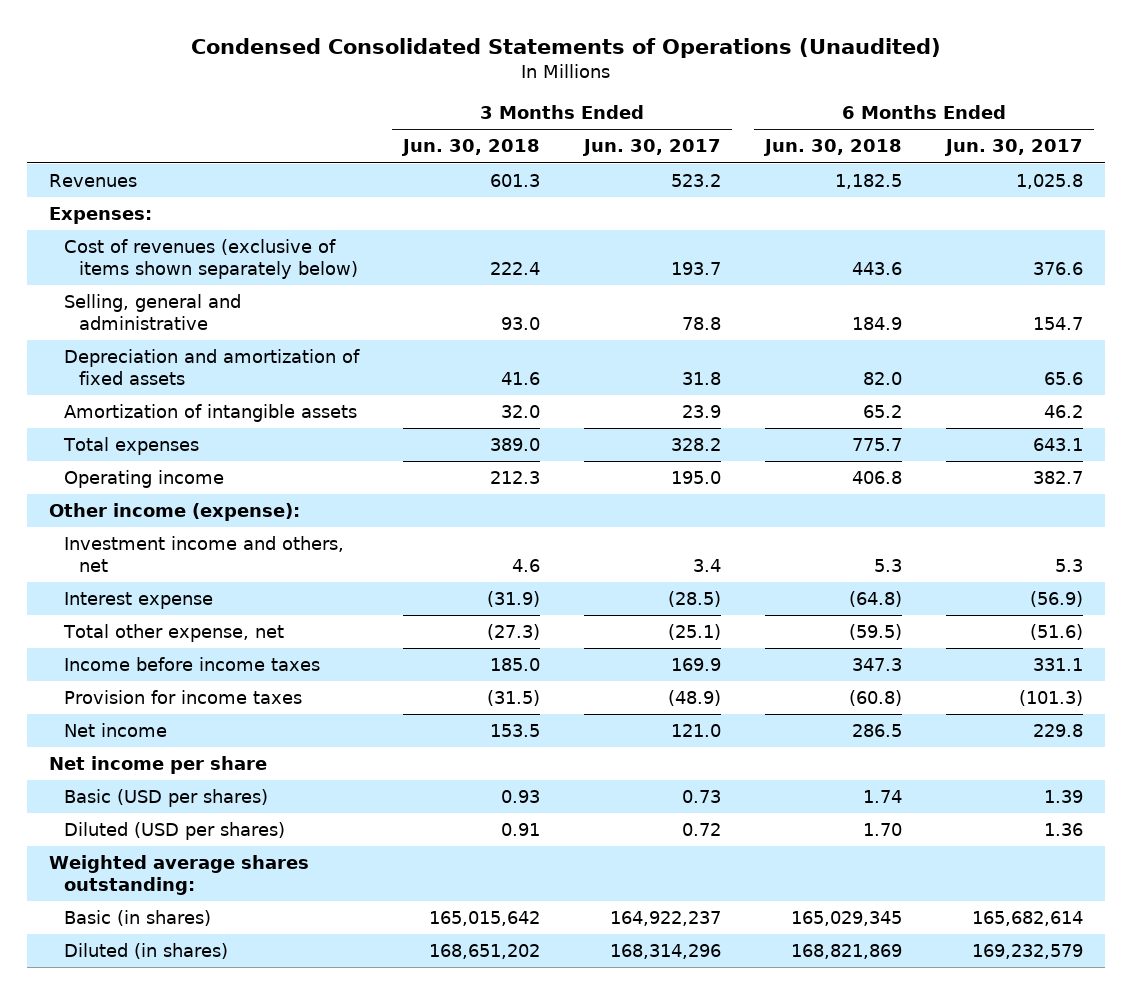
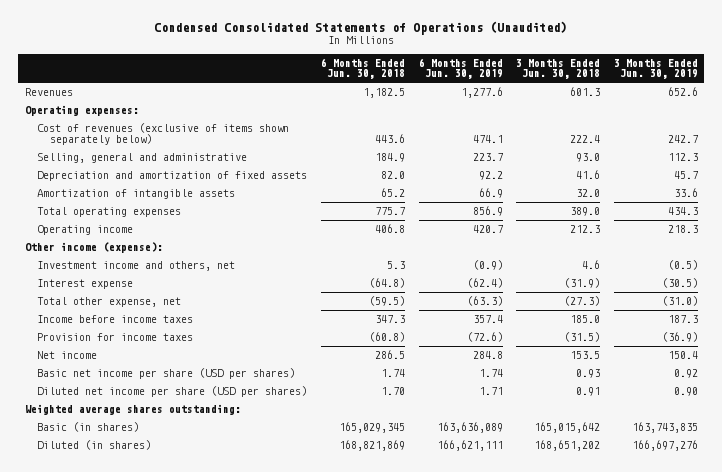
[582,139,722,157] Jun. 30, 2017 -> none
[943,139,1083,157] Jun. 30, 2017 -> none
none -> [418,57,503,80] 6 Months Ended Jun. 30, 2019
none -> [613,58,698,80] 3 Months Ended Jun. 30, 2019
[48,207,152,225] Expenses: -> [24,105,139,117] Operating expenses:
[63,437,200,456] Total expenses -> [37,207,182,218] Total operating expenses
[48,756,267,775] Net income per share -> none
[64,789,269,808] Basic (USD per shares) -> [37,368,296,380] Basic net income per share (USD per shares)
[64,822,286,841] Diluted (USD per shares) -> [37,386,308,398] Diluted net income per share (USD per shares)

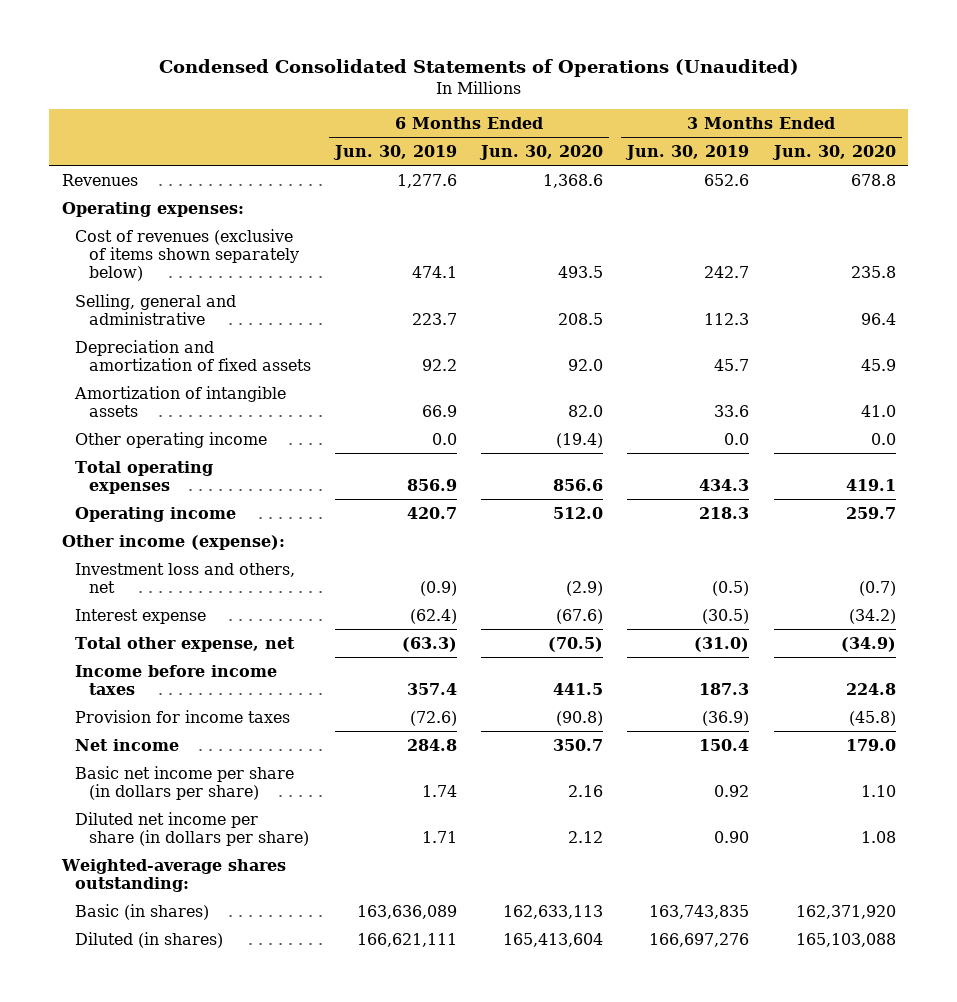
[320,57,405,80] 6 Months Ended Jun. 30, 2018 -> none
[516,58,601,80] 3 Months Ended Jun. 30, 2018 -> none
none -> [479,144,604,160] Jun. 30, 2020
none -> [771,144,896,160] Jun. 30, 2020
none -> [75,431,268,448] Other operating income
[37,261,236,272] Investment income and others, net -> [75,562,296,593] Investment loss and others, net
[37,368,296,380] Basic net income per share (USD per shares) -> [75,765,295,800] Basic net income per share (in dollars per share)
[37,386,308,398] Diluted net income per share (USD per shares) -> [75,811,309,846] Diluted net income per share (in dollars per share)
[24,404,241,416] Weighted average shares outstanding: -> [60,858,286,892] Weighted-average shares outstanding:

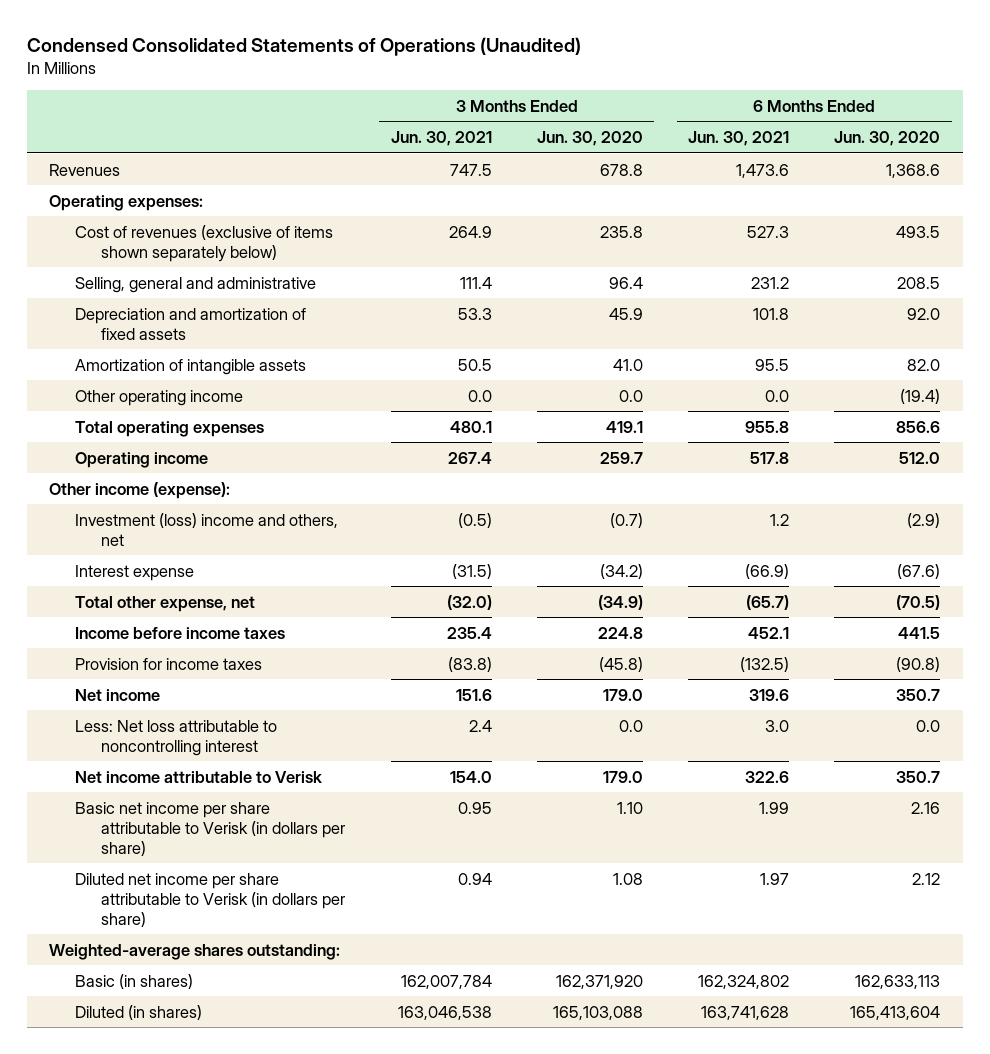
[333,144,458,160] Jun. 30, 2019 -> none
[625,144,750,160] Jun. 30, 2019 -> none
none -> [390,131,492,147] Jun. 30, 2021
none -> [688,131,790,147] Jun. 30, 2021
[75,562,296,593] Investment loss and others, net -> [75,512,339,546] Investment (loss) income and others, net
none -> [75,719,278,756] Less: Net loss attributable to noncontrolling interest
none -> [75,770,323,783] Net income attributable to Verisk
[75,765,295,800] Basic net income per share (in dollars per share) -> [75,801,346,856] Basic net income per share attributable to Verisk (in dollars per share)
[75,811,309,846] Diluted net income per share (in dollars per share) -> [75,872,346,927] Diluted net income per share attributable to Verisk (in dollars per share)

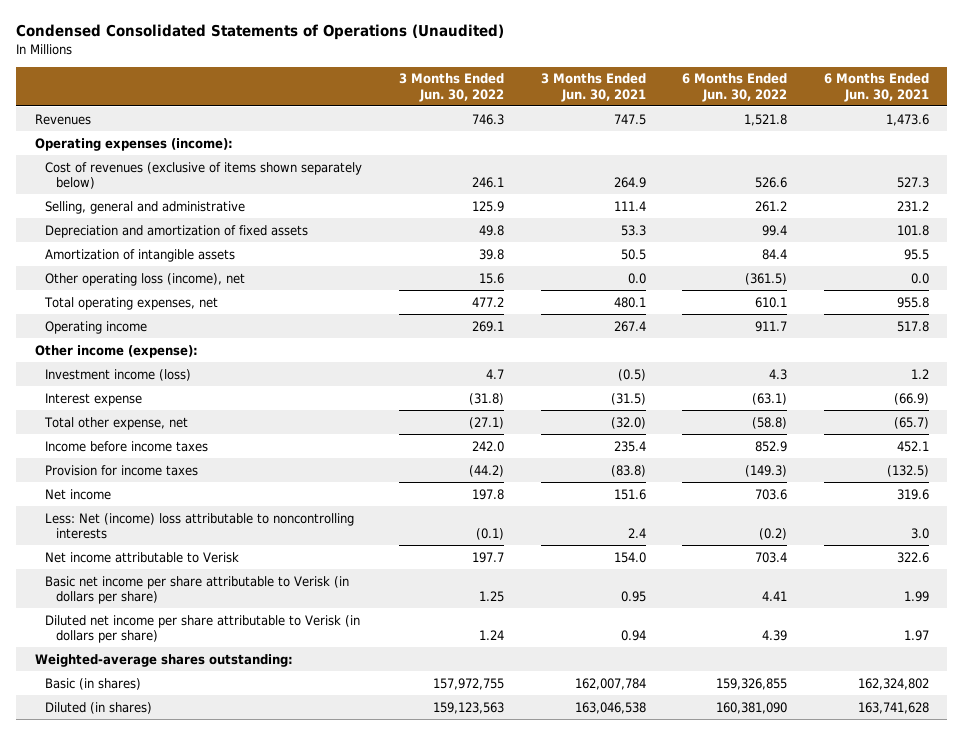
[536,131,643,147] Jun. 30, 2020 -> none
[834,131,941,147] Jun. 30, 2020 -> none
none -> [399,73,505,102] 3 Months Ended Jun. 30, 2022
none -> [682,73,788,102] 6 Months Ended Jun. 30, 2022
[49,194,204,211] Operating expenses: -> [34,137,233,151] Operating expenses (income):
[75,389,244,406] Other operating income -> [45,272,246,286] Other operating loss (income), net
[75,420,265,437] Total operating expenses -> [44,296,219,310] Total operating expenses, net
[75,512,339,546] Investment (loss) income and others, net -> [45,368,192,381] Investment income (loss)
[75,719,278,756] Less: Net loss attributable to noncontrolling interest -> [45,512,355,539] Less: Net (income) loss attributable to noncontrolling interests

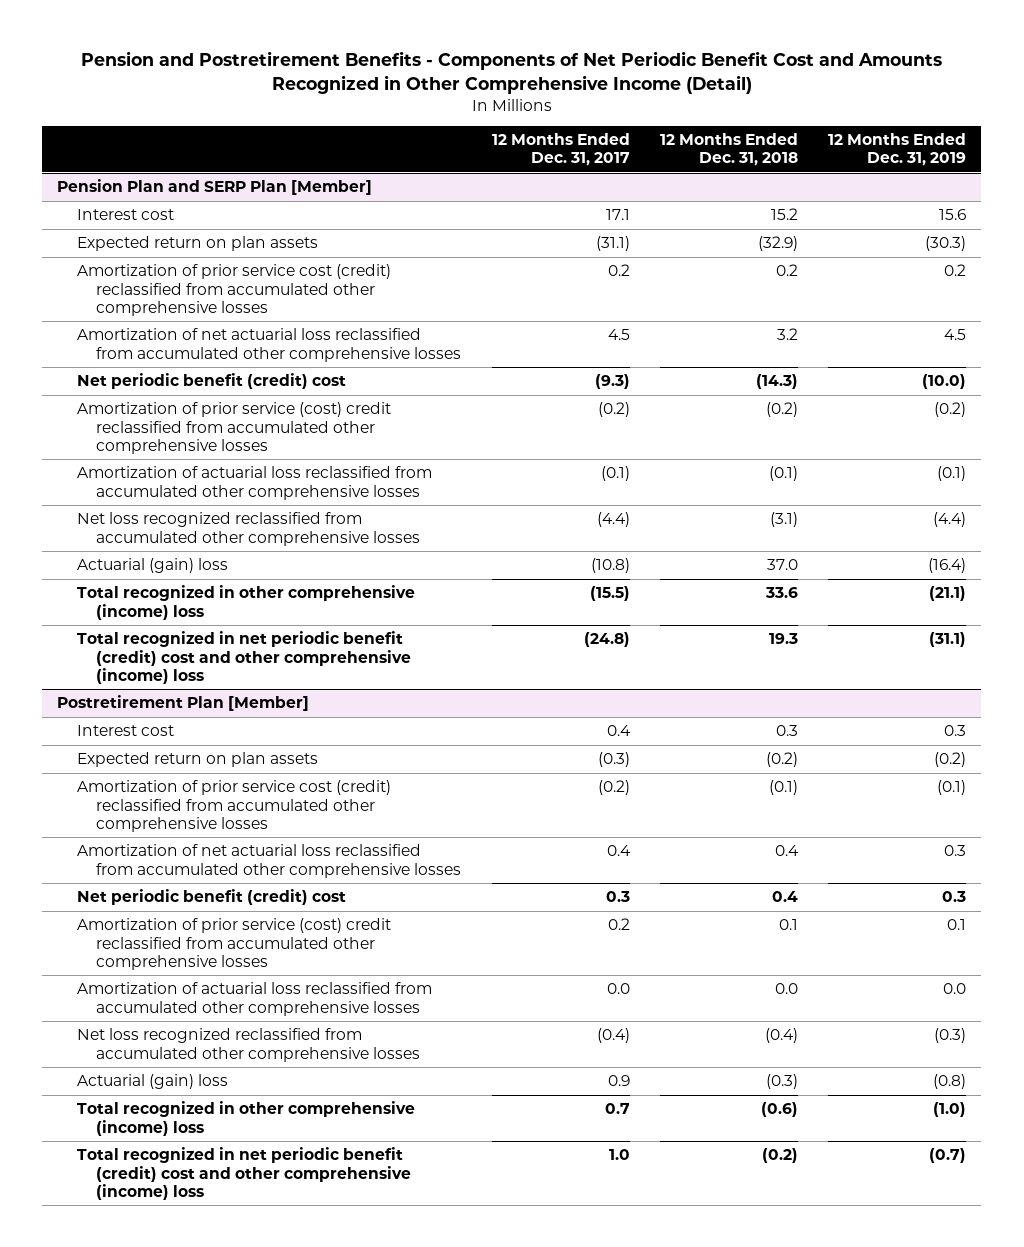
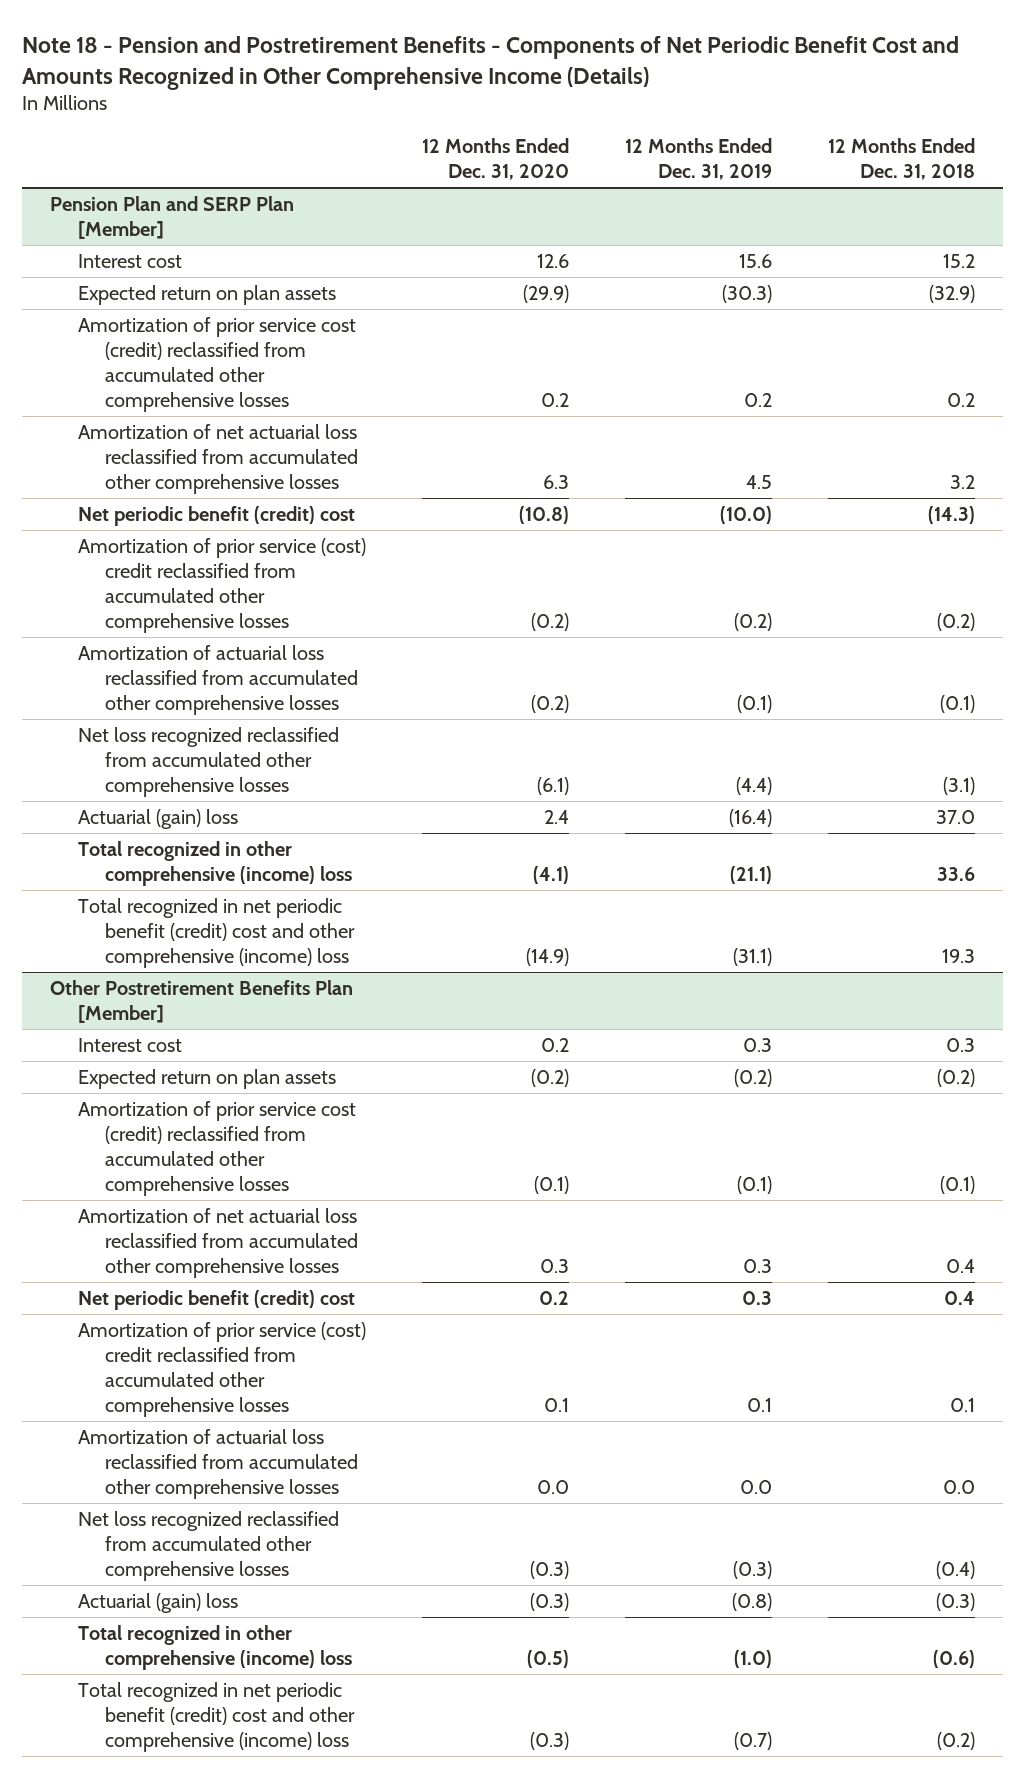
[80,51,942,94] Pension and Postretirement Benefits - Components of Net Periodic Benefit Cost and Amounts Recognized in Other Comprehensive Income (Detail) -> [22,35,960,90] Note 18 - Pension and Postretirement Benefits - Components of Net Periodic Benefit Cost and Amounts Recognized in Other Comprehensive Income (Details)
[491,133,630,167] 12 Months Ended Dec. 31, 2017 -> none
none -> [421,138,569,181] 12 Months Ended Dec. 31, 2020
[57,695,310,712] Postretirement Plan [Member] -> [50,979,354,1023] Other Postretirement Benefits Plan [Member]

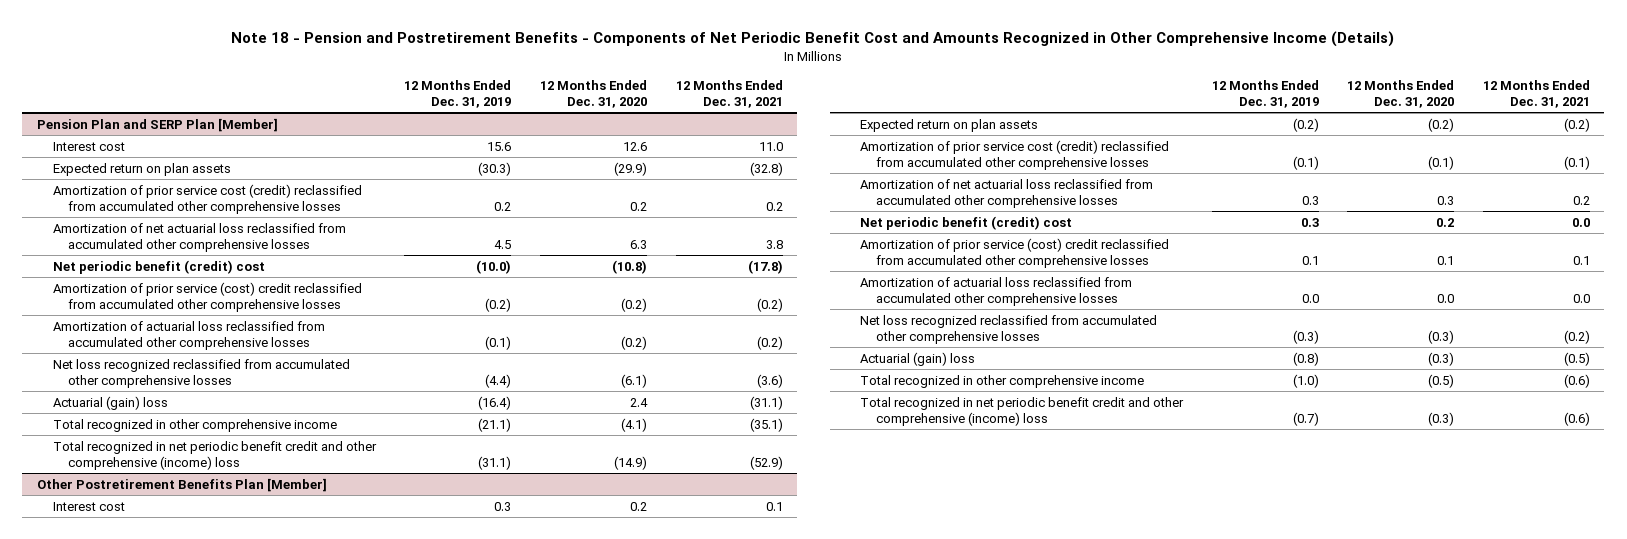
[827,138,975,181] 12 Months Ended Dec. 31, 2018 -> none
none -> [675,79,783,108] 12 Months Ended Dec. 31, 2021
[77,840,352,886] Total recognized in other comprehensive (income) loss -> [52,418,337,432] Total recognized in other comprehensive income
[77,897,355,968] Total recognized in net periodic benefit (credit) cost and other comprehensive (income) loss -> [52,440,377,470] Total recognized in net periodic benefit credit and other comprehensive (income) loss
[77,1624,352,1670] Total recognized in other comprehensive (income) loss -> [860,374,1145,388] Total recognized in other comprehensive income
[77,1681,355,1752] Total recognized in net periodic benefit (credit) cost and other comprehensive (income) loss -> [860,396,1185,426] Total recognized in net periodic benefit credit and other comprehensive (income) loss

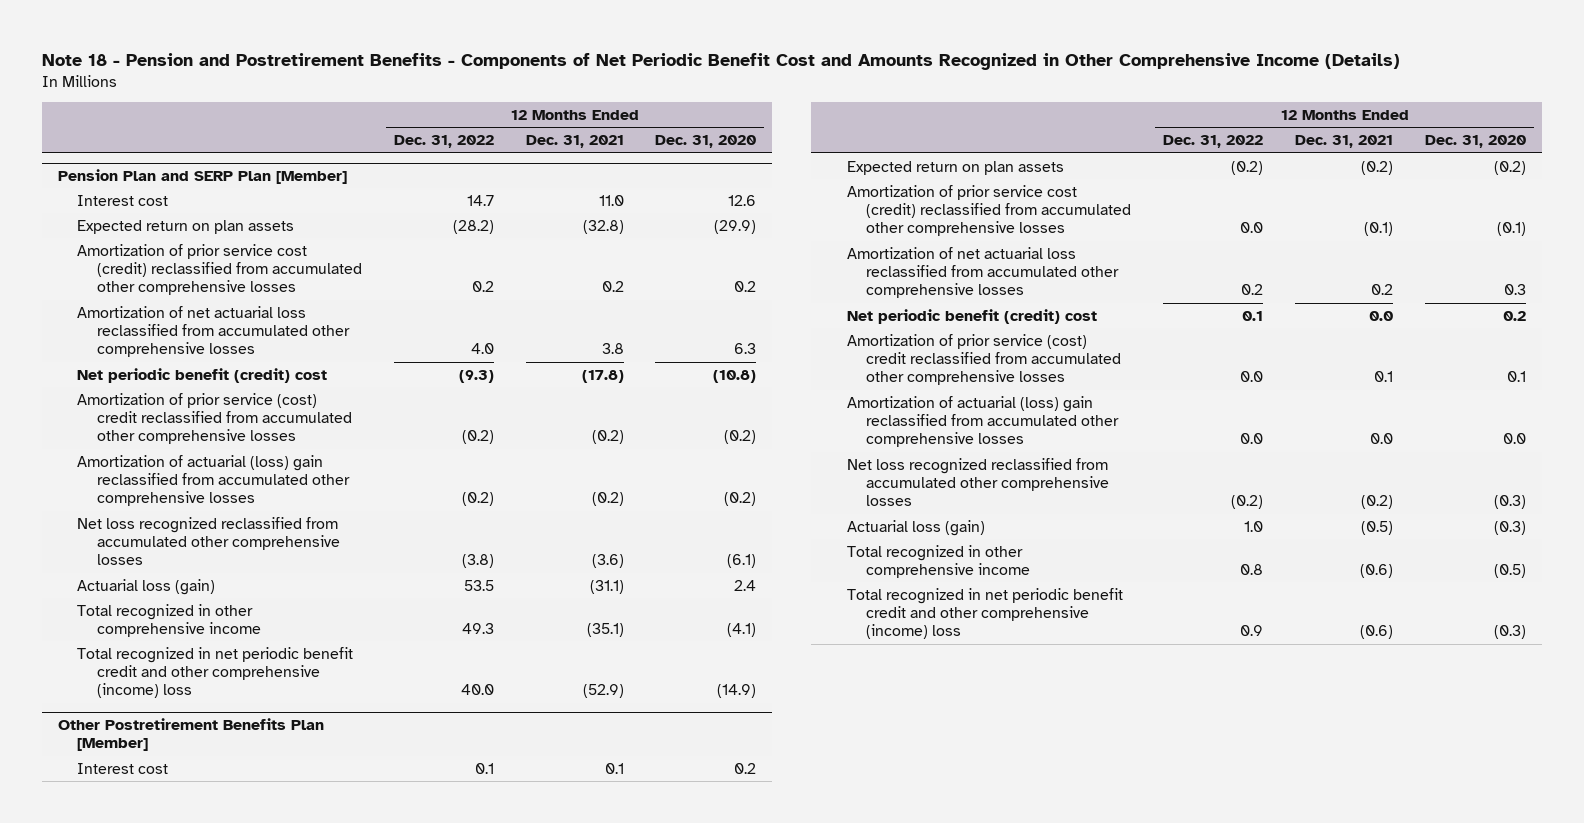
[404,79,512,108] 12 Months Ended Dec. 31, 2019 -> none
none -> [393,135,494,149] Dec. 31, 2022
[52,320,325,350] Amortization of actuarial loss reclassified from accumulated other comprehensive losses -> [77,454,350,507] Amortization of actuarial (loss) gain reclassified from accumulated other comprehensive losses
[52,395,168,410] Actuarial (gain) loss -> [77,578,216,595] Actuarial loss (gain)
[860,276,1133,306] Amortization of actuarial loss reclassified from accumulated other comprehensive losses -> [846,395,1120,448] Amortization of actuarial (loss) gain reclassified from accumulated other comprehensive losses
[860,351,976,366] Actuarial (gain) loss -> [846,519,985,536] Actuarial loss (gain)

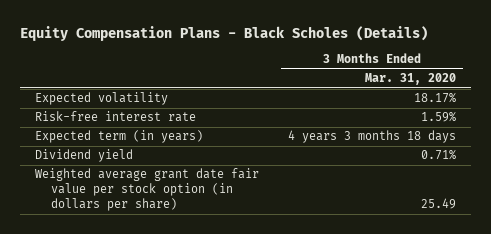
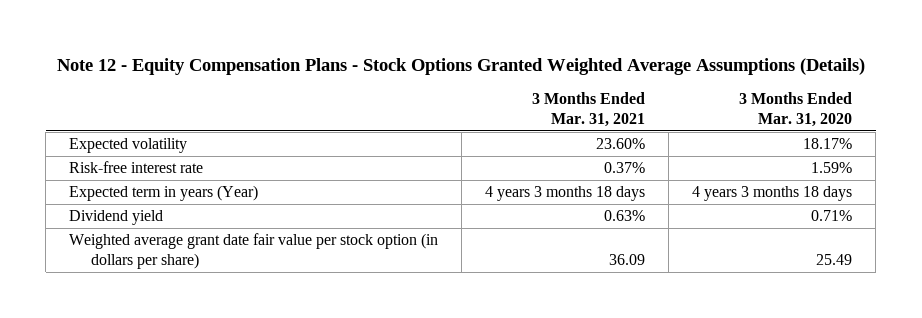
[20,26,429,42] Equity Compensation Plans - Black Scholes (Details) -> [56,57,865,75] Note 12 - Equity Compensation Plans - Stock Options Granted Weighted Average Assumptions (Details)
none -> [532,91,646,128] 3 Months Ended Mar. 31, 2021
[34,130,203,144] Expected term (in years) -> [69,185,259,202] Expected term in years (Year)

